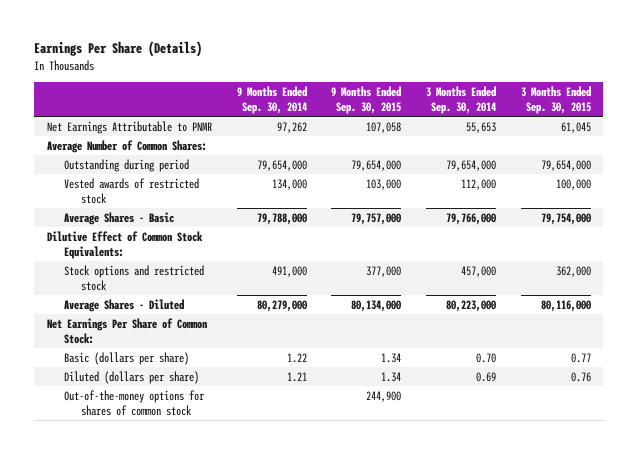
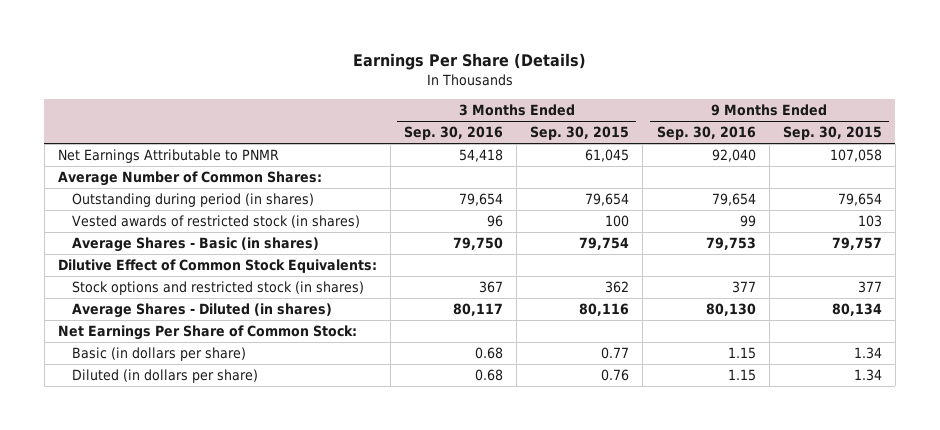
[236,85,307,115] 9 Months Ended Sep. 30, 2014 -> none
[426,85,497,115] 3 Months Ended Sep. 30, 2014 -> none
none -> [404,126,504,141] Sep. 30, 2016
none -> [656,126,756,141] Sep. 30, 2016
[63,158,189,172] Outstanding during period -> [72,193,315,208] Outstanding during period (in shares)
[351,159,402,171] 79,654,000 -> [837,193,882,207] 79,654
[540,159,591,171] 79,654,000 -> [585,193,630,207] 79,654
[63,177,199,205] Vested awards of restricted stock -> [72,215,361,229] Vested awards of restricted stock (in shares)
[366,178,402,190] 103,000 -> [857,215,882,228] 103
[555,178,591,190] 100,000 -> [605,215,630,228] 100
[63,211,175,225] Average Shares - Basic -> [72,237,320,253] Average Shares - Basic (in shares)
[351,212,402,225] 79,757,000 -> [831,237,882,251] 79,757
[540,212,591,225] 79,754,000 -> [579,237,630,251] 79,754
[63,264,204,292] Stock options and restricted stock -> [72,281,365,296] Stock options and restricted stock (in shares)
[366,265,402,277] 377,000 -> [857,281,882,294] 377
[555,265,591,277] 362,000 -> [605,281,630,294] 362
[63,298,184,312] Average Shares - Diluted -> [72,303,333,319] Average Shares - Diluted (in shares)
[351,299,402,312] 80,134,000 -> [831,303,882,317] 80,134
[540,299,591,312] 80,116,000 -> [579,303,630,317] 80,116
[63,389,205,417] Out-of-the-money options for shares of common stock -> none
[63,351,189,365] Basic (dollars per share) -> [72,347,247,362] Basic (in dollars per share)
[63,370,199,384] Diluted (dollars per share) -> [72,369,259,384] Diluted (in dollars per share)

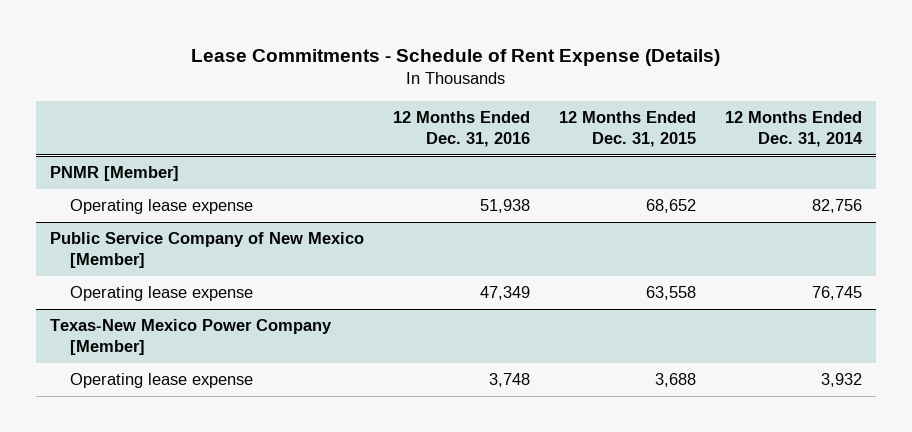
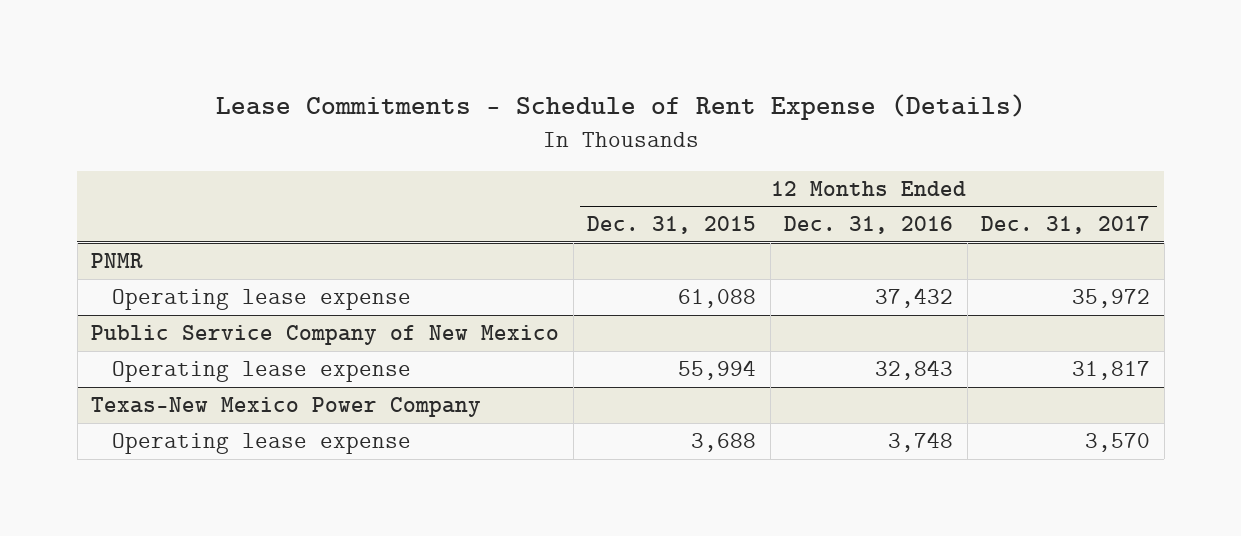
[724,111,863,148] 12 Months Ended Dec. 31, 2014 -> none
none -> [981,216,1151,235] Dec. 31, 2017
[50,166,180,182] PNMR [Member] -> [91,253,144,269] PNMR
[480,199,531,214] 51,938 -> [875,288,954,309] 37,432
[646,199,697,214] 68,652 -> [678,289,757,309] 61,088
[50,232,365,269] Public Service Company of New Mexico [Member] -> [91,325,560,346] Public Service Company of New Mexico
[480,286,531,301] 47,349 -> [875,360,954,381] 32,843
[646,286,697,301] 63,558 -> [678,360,757,381] 55,994
[50,319,333,356] Texas-New Mexico Power Company [Member] -> [91,397,482,418] Texas-New Mexico Power Company

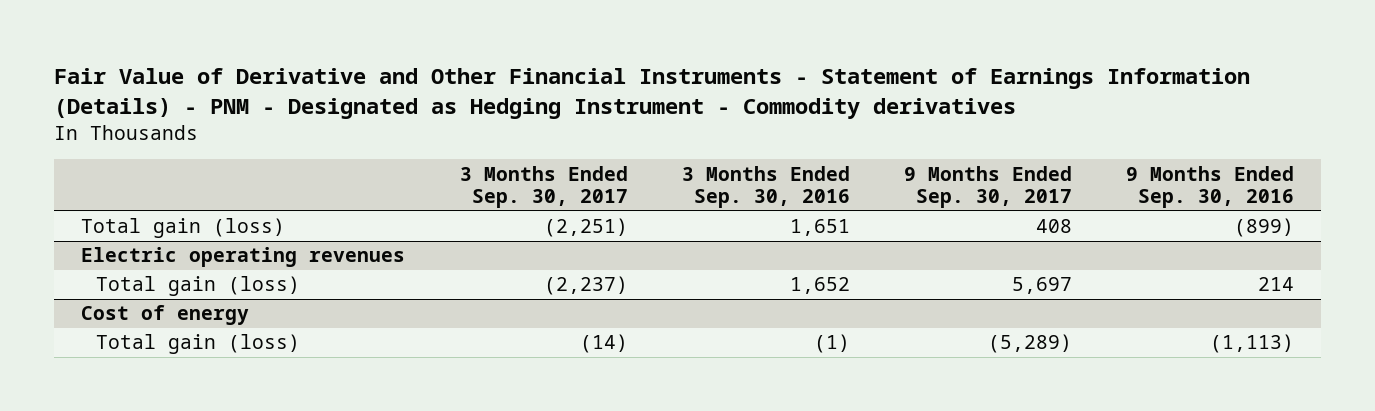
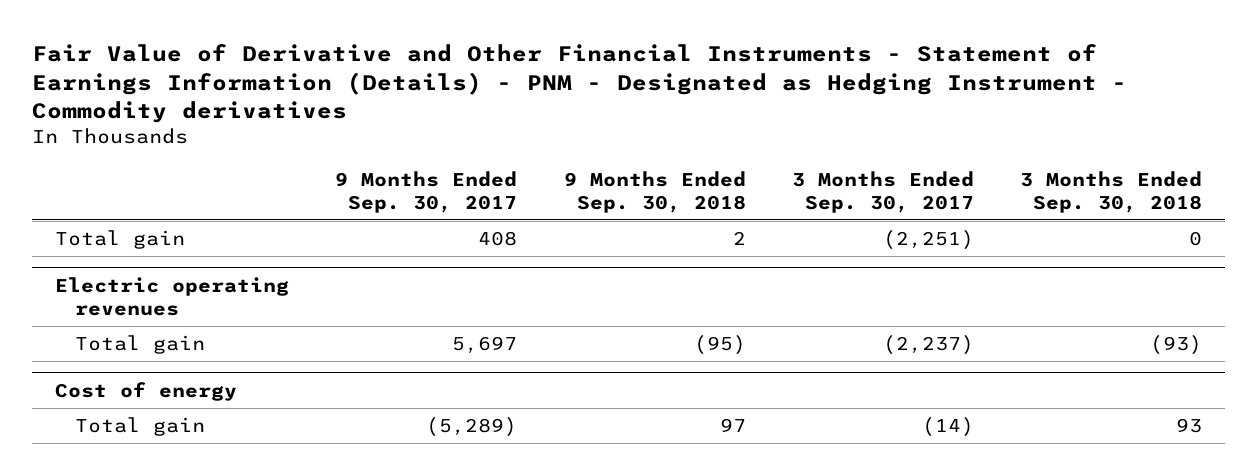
[681,165,850,209] 3 Months Ended Sep. 30, 2016 -> none
[1125,165,1294,209] 9 Months Ended Sep. 30, 2016 -> none
none -> [563,170,746,214] 9 Months Ended Sep. 30, 2018
none -> [1019,170,1202,214] 3 Months Ended Sep. 30, 2018
[81,218,286,239] Total gain (loss) -> [55,229,186,249] Total gain
[95,276,300,297] Total gain (loss) -> [75,334,206,354] Total gain
[95,334,300,355] Total gain (loss) -> [75,416,206,436] Total gain

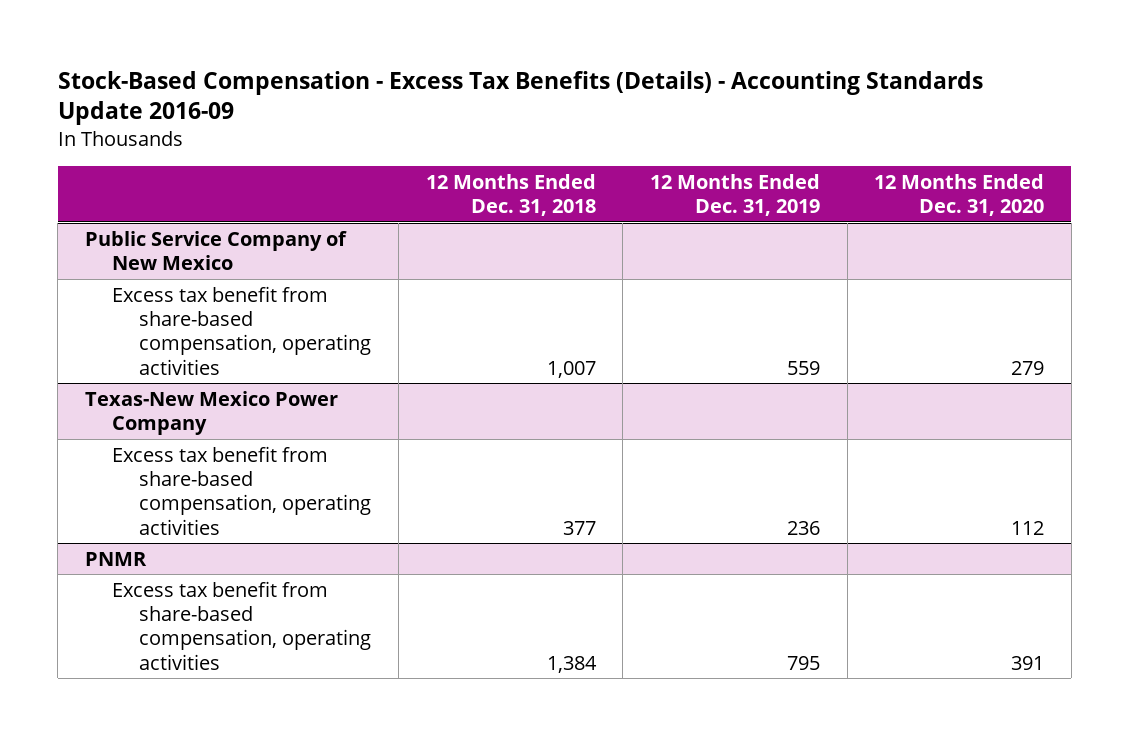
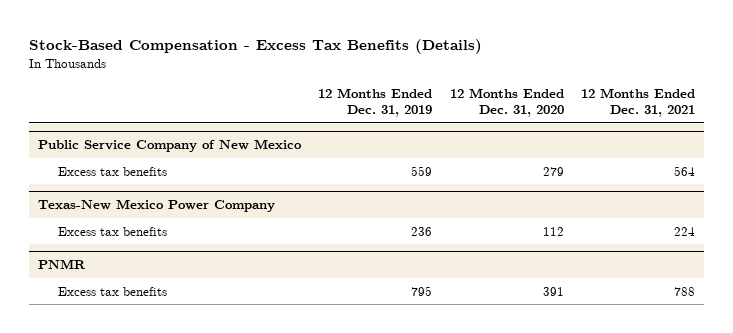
[57,70,983,126] Stock-Based Compensation - Excess Tax Benefits (Details) - Accounting Standards Update 2016-09 -> [29,38,483,54] Stock-Based Compensation - Excess Tax Benefits (Details)
[425,173,596,216] 12 Months Ended Dec. 31, 2018 -> none
none -> [581,88,696,118] 12 Months Ended Dec. 31, 2021
[112,285,372,375] Excess tax benefit from share-based compensation, operating activities -> [57,166,167,176] Excess tax benefits
[112,445,372,535] Excess tax benefit from share-based compensation, operating activities -> [57,226,167,236] Excess tax benefits
[112,580,372,670] Excess tax benefit from share-based compensation, operating activities -> [57,286,167,296] Excess tax benefits

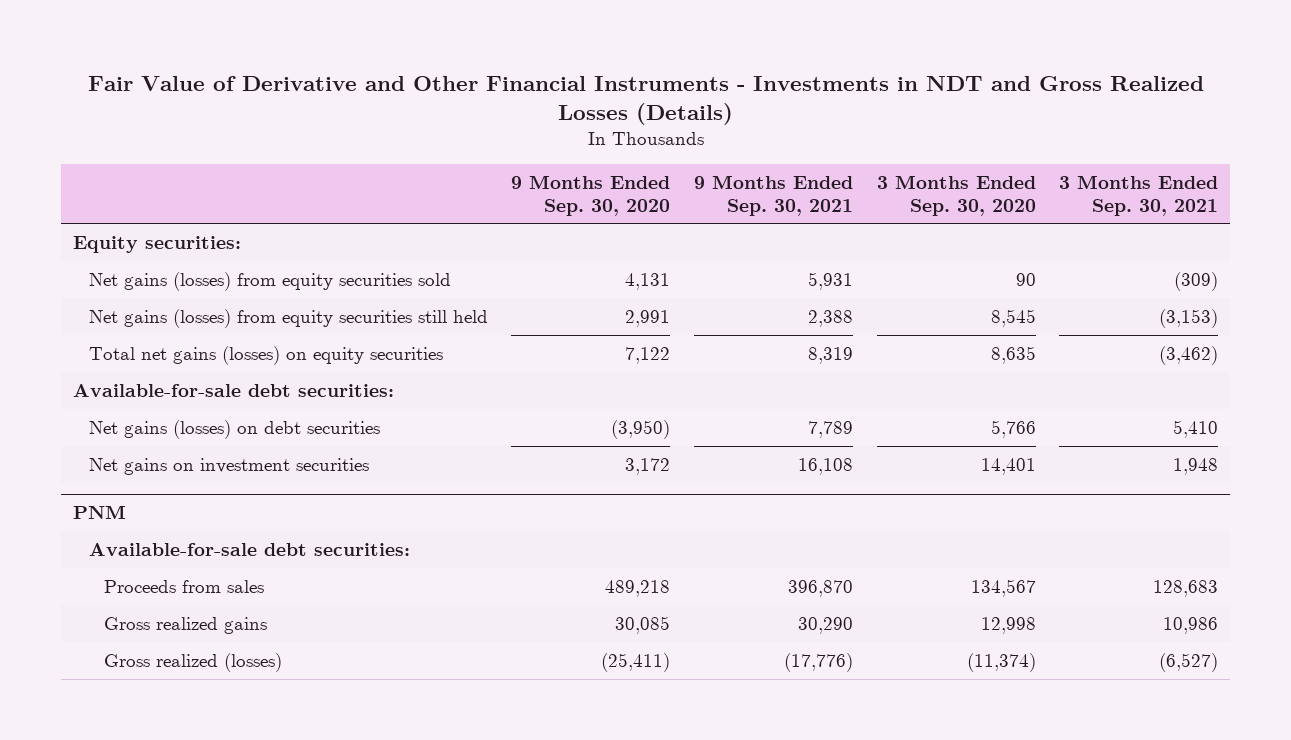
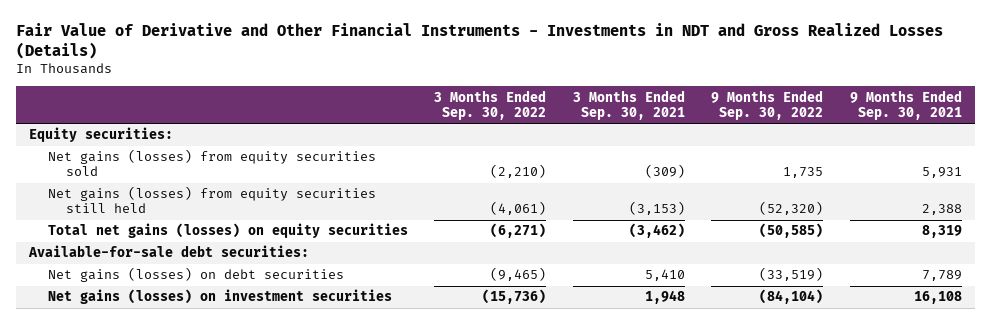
[511,174,671,216] 9 Months Ended Sep. 30, 2020 -> none
[876,174,1036,216] 3 Months Ended Sep. 30, 2020 -> none
none -> [434,89,547,120] 3 Months Ended Sep. 30, 2022
none -> [711,89,824,120] 9 Months Ended Sep. 30, 2022
[73,505,127,520] PNM -> none
[88,542,410,556] Available-for-sale debt securities: -> none
[104,579,265,593] Proceeds from sales -> none
[104,616,268,634] Gross realized gains -> none
[104,652,283,672] Gross realized (losses) -> none
[88,457,369,475] Net gains on investment securities -> [47,289,392,305] Net gains (losses) on investment securities

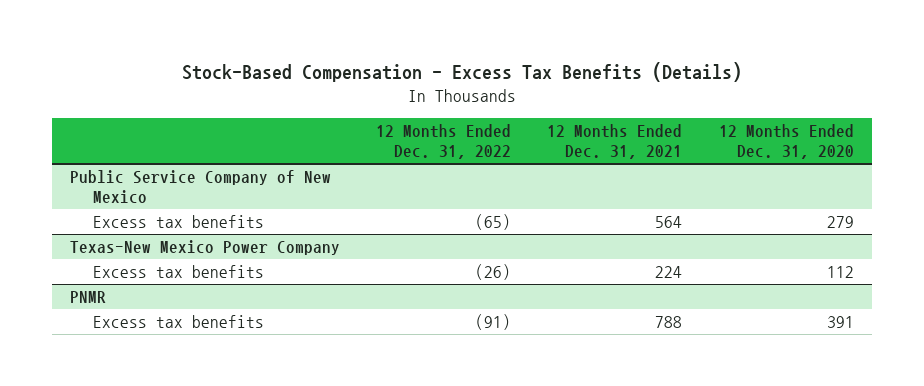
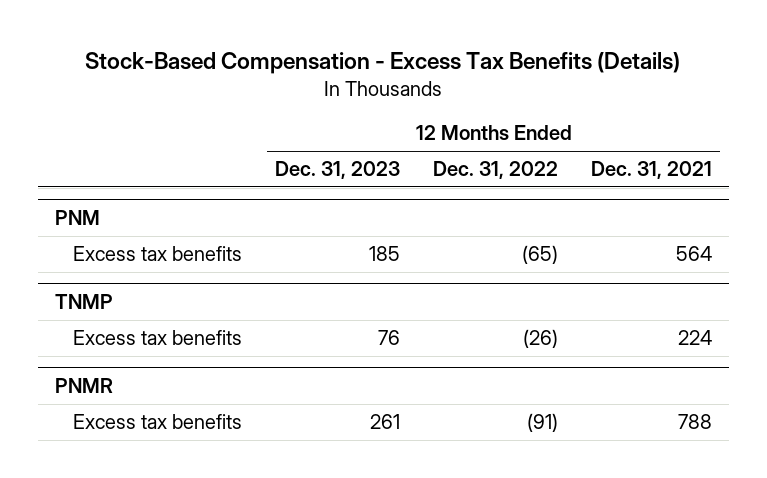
[718,123,854,159] 12 Months Ended Dec. 31, 2020 -> none
none -> [275,161,401,180] Dec. 31, 2023
[69,169,331,205] Public Service Company of New Mexico -> [54,209,100,225] PNM
[69,239,340,255] Texas-New Mexico Power Company -> [54,293,113,309] TNMP

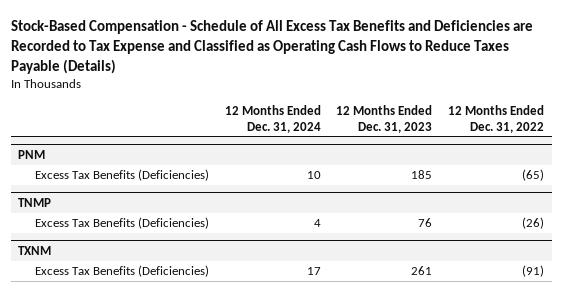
[85,51,681,74] Stock-Based Compensation - Excess Tax Benefits (Details) -> [10,19,533,74] Stock-Based Compensation - Schedule of All Excess Tax Benefits and Deficiencies are Recorded to Tax Expense and Classified as Operating Cash Flows to Reduce Taxes Payable (Details)
[591,161,713,180] Dec. 31, 2021 -> none
none -> [224,104,321,133] 12 Months Ended Dec. 31, 2024
[72,246,242,262] Excess tax benefits -> [35,169,210,182] Excess Tax Benefits (Deficiencies)
[54,377,113,393] PNMR -> none
[72,330,242,346] Excess tax benefits -> [35,217,210,230] Excess Tax Benefits (Deficiencies)
none -> [18,245,52,255] TXNM
[72,414,242,430] Excess tax benefits -> [35,265,210,278] Excess Tax Benefits (Deficiencies)

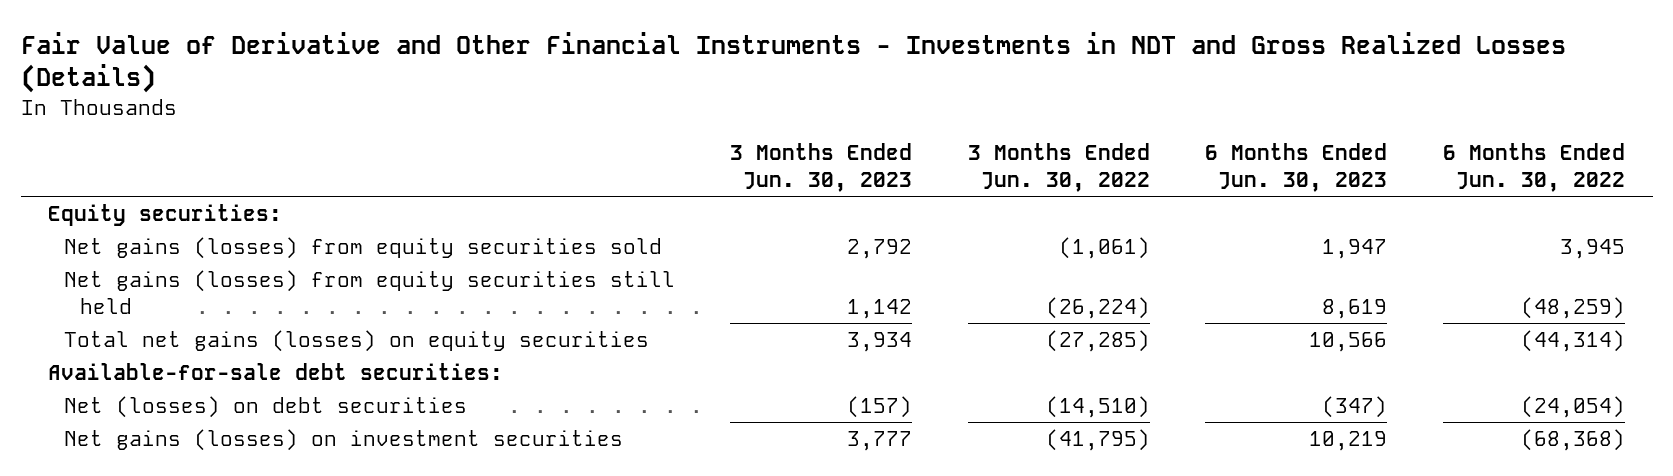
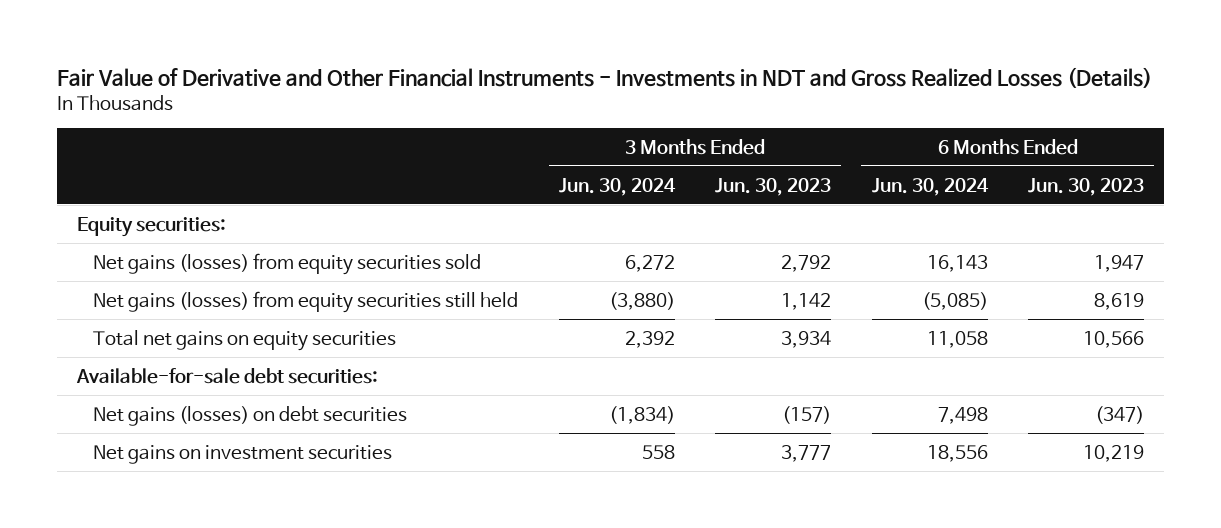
[967,143,1150,193] 3 Months Ended Jun. 30, 2022 -> none
[1442,143,1625,193] 6 Months Ended Jun. 30, 2022 -> none
none -> [558,177,676,196] Jun. 30, 2024
none -> [871,177,989,196] Jun. 30, 2024
[64,330,650,353] Total net gains (losses) on equity securities -> [93,329,397,351] Total net gains on equity securities
[64,396,468,419] Net (losses) on debt securities -> [93,405,408,426] Net gains (losses) on debt securities
[64,429,624,452] Net gains (losses) on investment securities -> [93,444,393,464] Net gains on investment securities

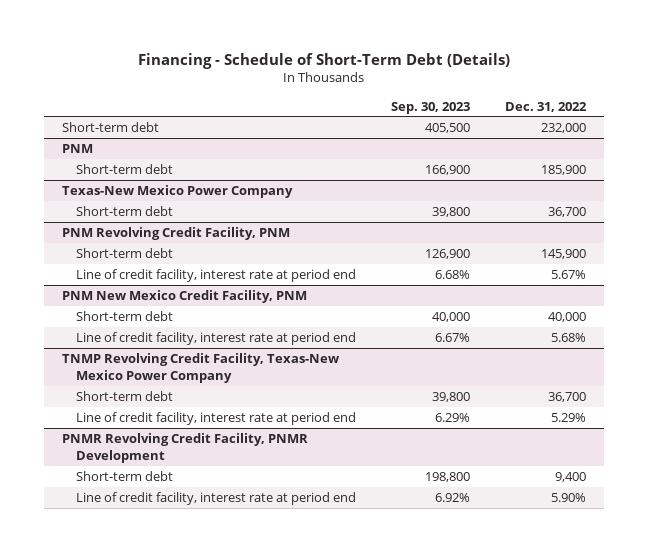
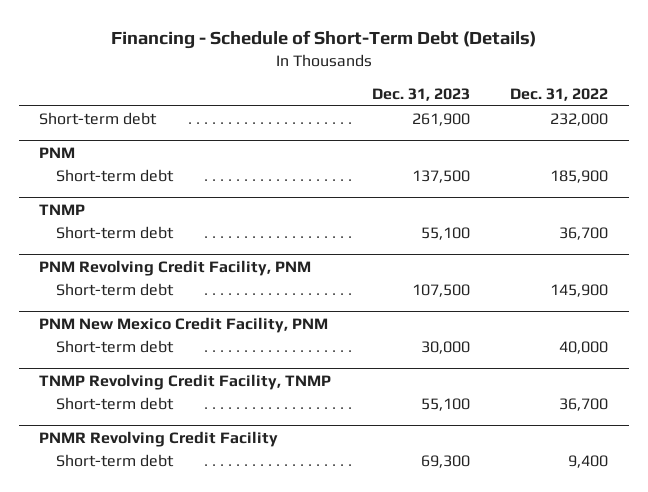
[390,101,470,114] Sep. 30, 2023 -> none
none -> [371,87,470,101] Dec. 31, 2023
[61,185,293,199] Texas-New Mexico Power Company -> [39,203,86,215] TNMP
[75,269,356,283] Line of credit facility, interest rate at period end -> none
[75,332,356,346] Line of credit facility, interest rate at period end -> none
[61,353,339,383] TNMP Revolving Credit Facility, Texas-New Mexico Power Company -> none
none -> [39,373,332,390] TNMP Revolving Credit Facility, TNMP
[75,412,356,426] Line of credit facility, interest rate at period end -> none
[61,433,308,463] PNMR Revolving Credit Facility, PNMR Development -> [39,430,279,447] PNMR Revolving Credit Facility
[75,492,356,506] Line of credit facility, interest rate at period end -> none

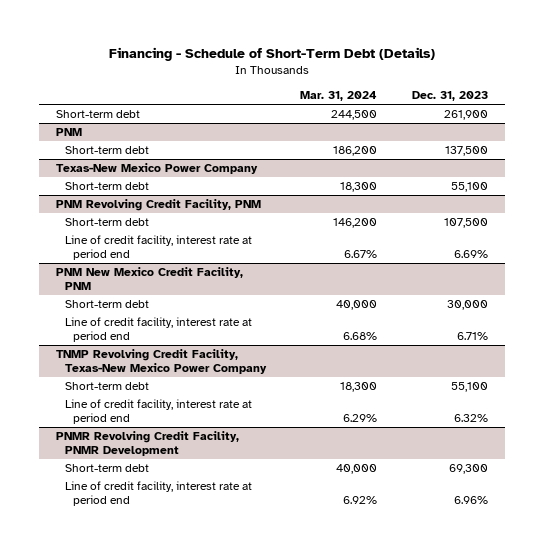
[510,87,609,101] Dec. 31, 2022 -> none
none -> [300,91,378,102] Mar. 31, 2024
[39,203,86,215] TNMP -> [56,163,259,175] Texas-New Mexico Power Company
none -> [64,235,252,261] Line of credit facility, interest rate at period end
[39,373,332,390] TNMP Revolving Credit Facility, TNMP -> none
none -> [64,317,252,343] Line of credit facility, interest rate at period end
none -> [56,349,267,375] TNMP Revolving Credit Facility, Texas-New Mexico Power Company
none -> [64,399,252,425] Line of credit facility, interest rate at period end
[39,430,279,447] PNMR Revolving Credit Facility -> [56,431,240,457] PNMR Revolving Credit Facility, PNMR Development
none -> [64,481,252,507] Line of credit facility, interest rate at period end

